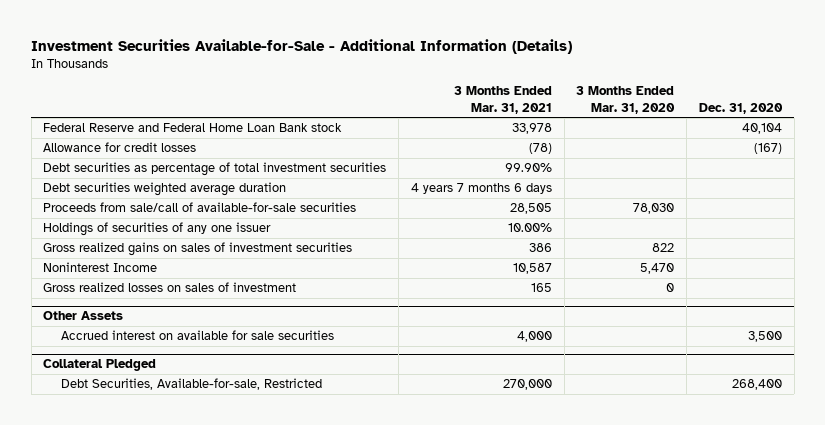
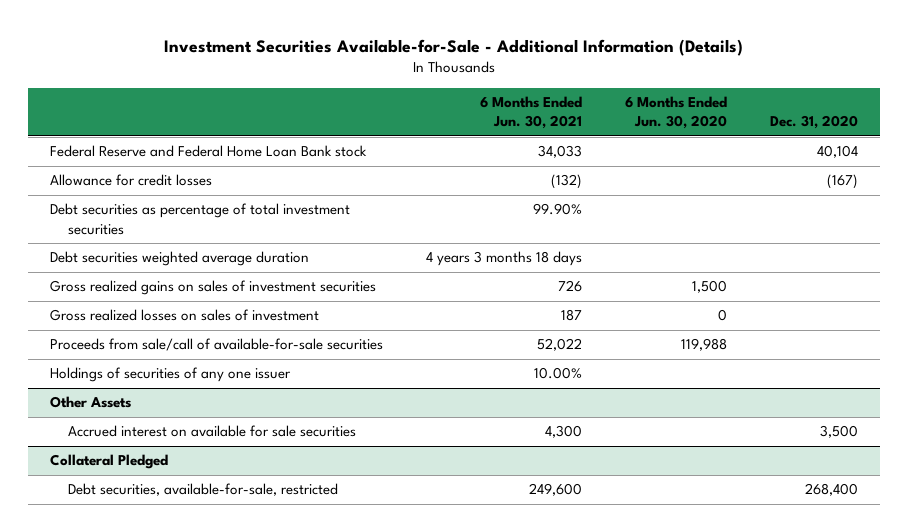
[453,86,552,114] 3 Months Ended Mar. 31, 2021 -> none
[576,86,676,114] 3 Months Ended Mar. 31, 2020 -> none
none -> [479,96,582,130] 6 Months Ended Jun. 30, 2021
none -> [624,96,727,130] 6 Months Ended Jun. 30, 2020
[43,262,158,273] Noninterest Income -> none
[43,202,357,213] Proceeds from sale/call of available-for-sale securities -> [49,338,383,352] Proceeds from sale/call of available-for-sale securities
[43,222,272,237] Holdings of securities of any one issuer -> [49,367,291,383] Holdings of securities of any one issuer
[61,378,323,391] Debt Securities, Available-for-sale, Restricted -> [67,483,338,497] Debt securities, available-for-sale, restricted

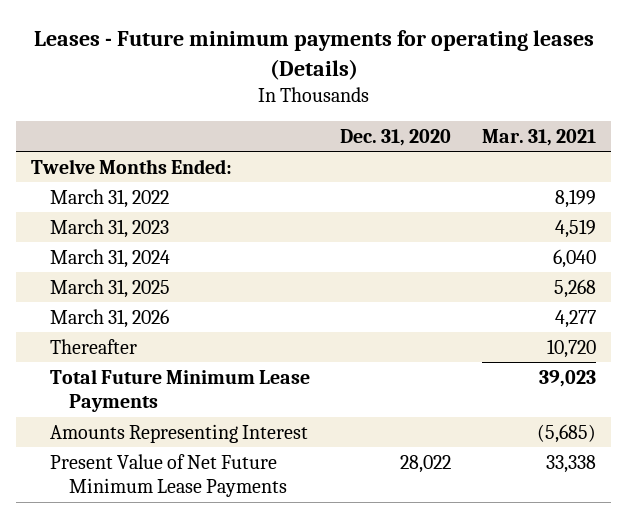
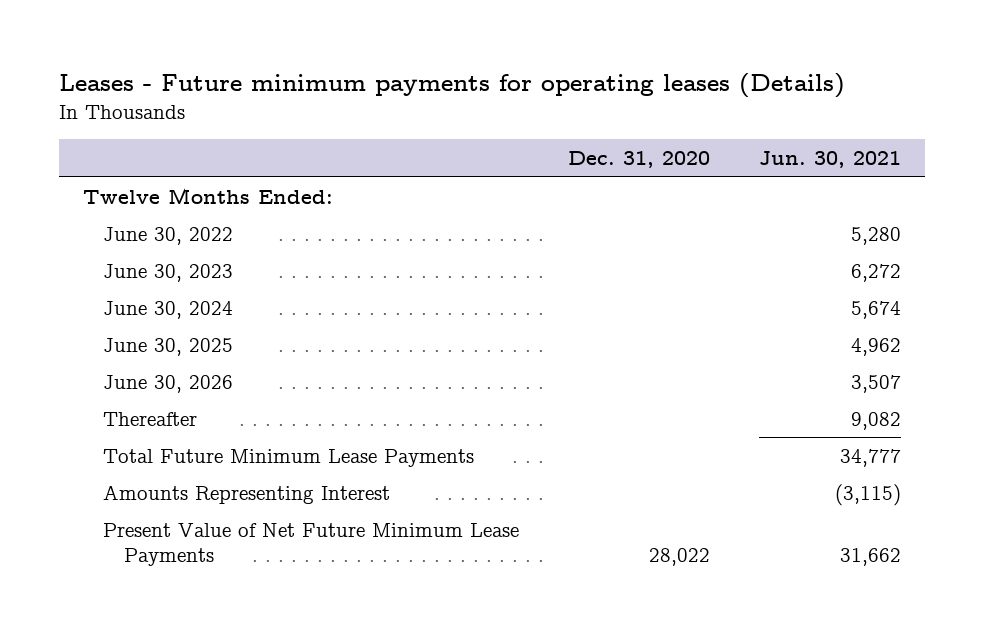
[482,128,597,146] Mar. 31, 2021 -> none
none -> [758,151,901,169] Jun. 30, 2021
[49,188,169,208] March 31, 2022 -> [103,226,234,245] June 30, 2022
[49,218,169,238] March 31, 2023 -> [103,263,234,282] June 30, 2023
[49,248,170,268] March 31, 2024 -> [103,300,234,319] June 30, 2024
[49,278,170,298] March 31, 2025 -> [103,337,234,356] June 30, 2025
[49,308,169,328] March 31, 2026 -> [103,374,234,393] June 30, 2026

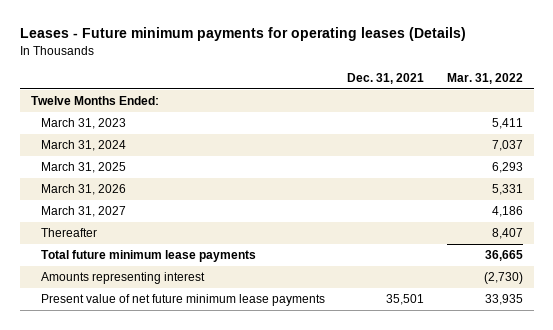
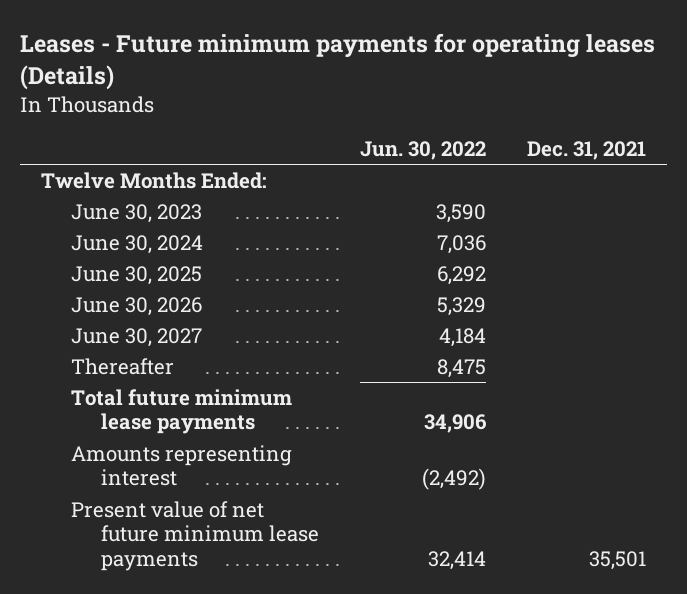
[446,72,523,84] Mar. 31, 2022 -> none
none -> [360,141,487,161] Jun. 30, 2022
[40,118,126,130] March 31, 2023 -> [71,204,203,224] June 30, 2023
[40,140,126,152] March 31, 2024 -> [71,235,204,255] June 30, 2024
[40,162,126,174] March 31, 2025 -> [71,266,203,286] June 30, 2025
[40,184,126,196] March 31, 2026 -> [71,297,203,317] June 30, 2026
[40,206,126,218] March 31, 2027 -> [71,328,203,348] June 30, 2027

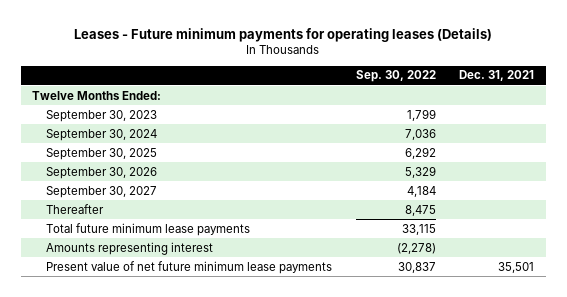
[360,141,487,161] Jun. 30, 2022 -> none
none -> [355,70,436,83] Sep. 30, 2022
[71,204,203,224] June 30, 2023 -> [46,109,158,122] September 30, 2023
[71,235,204,255] June 30, 2024 -> [46,128,158,141] September 30, 2024
[71,266,203,286] June 30, 2025 -> [46,147,158,160] September 30, 2025
[71,297,203,317] June 30, 2026 -> [46,166,158,179] September 30, 2026
[71,328,203,348] June 30, 2027 -> [46,185,158,198] September 30, 2027

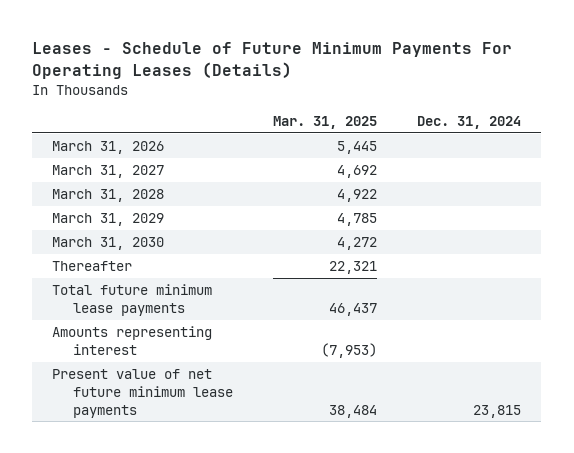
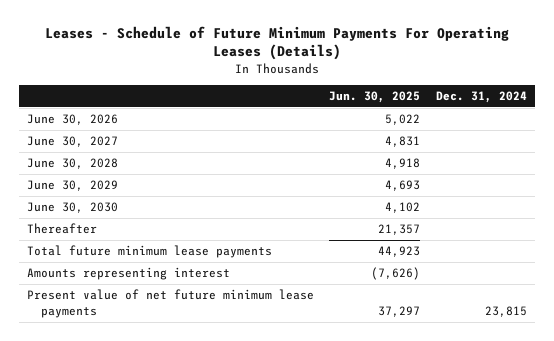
[273,115,378,129] Mar. 31, 2025 -> none
none -> [329,90,421,103] Jun. 30, 2025
[52,140,165,154] March 31, 2026 -> [26,114,118,126] June 30, 2026
[52,164,165,178] March 31, 2027 -> [26,136,118,148] June 30, 2027
[52,188,165,202] March 31, 2028 -> [26,158,118,170] June 30, 2028
[52,212,165,226] March 31, 2029 -> [26,180,118,192] June 30, 2029
[52,236,165,250] March 31, 2030 -> [26,202,118,214] June 30, 2030

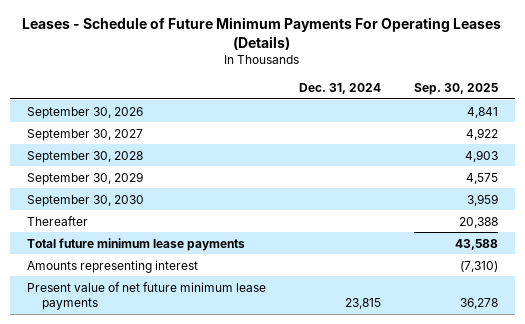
[329,90,421,103] Jun. 30, 2025 -> none
none -> [414,83,499,96] Sep. 30, 2025
[26,114,118,126] June 30, 2026 -> [26,106,143,119] September 30, 2026
[26,136,118,148] June 30, 2027 -> [26,128,143,141] September 30, 2027
[26,158,118,170] June 30, 2028 -> [26,150,143,163] September 30, 2028
[26,180,118,192] June 30, 2029 -> [26,171,143,185] September 30, 2029
[26,202,118,214] June 30, 2030 -> [26,194,144,207] September 30, 2030

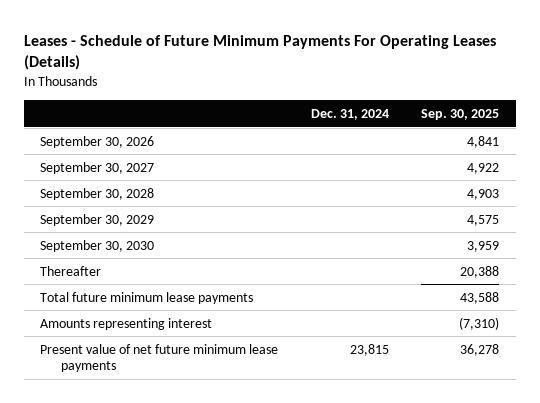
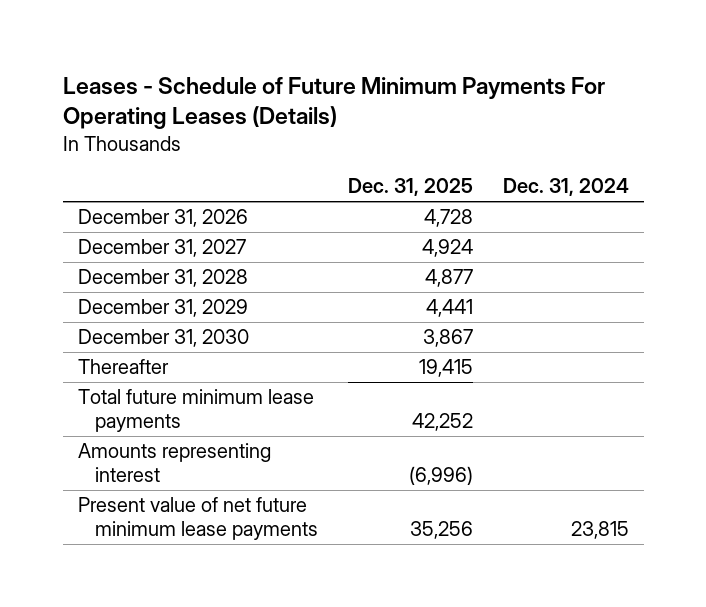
[421,109,500,121] Sep. 30, 2025 -> none
none -> [347,178,473,197] Dec. 31, 2025
[40,135,155,148] September 30, 2026 -> [77,209,248,228] December 31, 2026
[40,161,155,174] September 30, 2027 -> [77,239,246,258] December 31, 2027
[40,187,155,200] September 30, 2028 -> [77,269,248,288] December 31, 2028
[40,213,155,226] September 30, 2029 -> [77,299,248,318] December 31, 2029
[40,239,155,252] September 30, 2030 -> [77,329,249,348] December 31, 2030

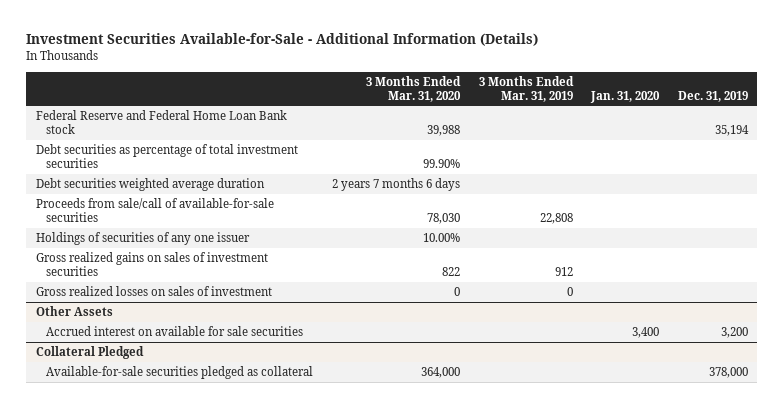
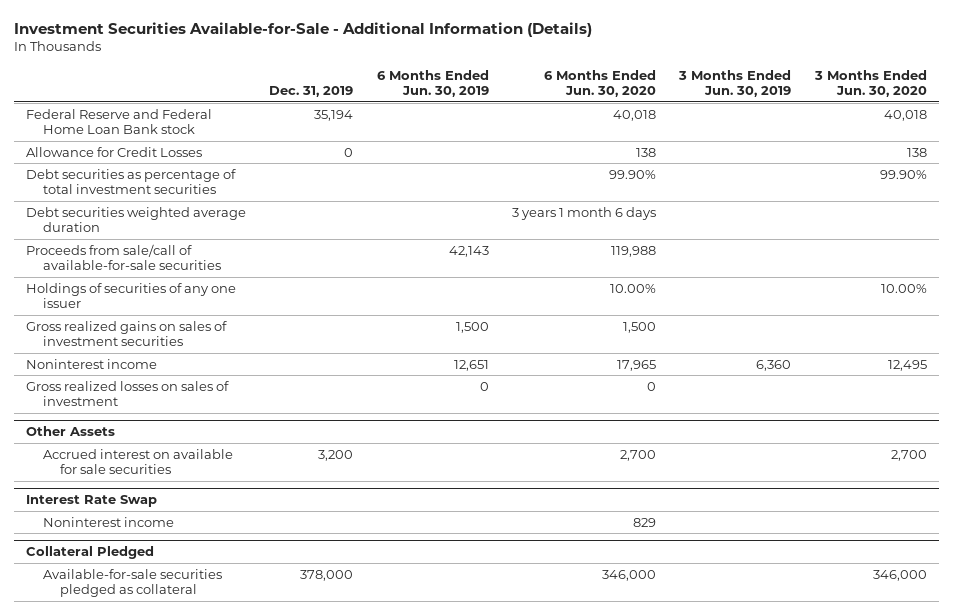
[365,76,461,102] 3 Months Ended Mar. 31, 2020 -> none
[478,76,574,102] 3 Months Ended Mar. 31, 2019 -> none
[590,90,661,103] Jan. 31, 2020 -> none
none -> [376,69,489,98] 6 Months Ended Jun. 30, 2019
none -> [544,69,657,98] 6 Months Ended Jun. 30, 2020
none -> [678,69,792,98] 3 Months Ended Jun. 30, 2019
none -> [813,69,927,98] 3 Months Ended Jun. 30, 2020
none -> [25,146,202,157] Allowance for Credit Losses
none -> [25,358,157,369] Noninterest income
none -> [25,495,157,508] Interest Rate Swap
none -> [43,516,175,527] Noninterest income

